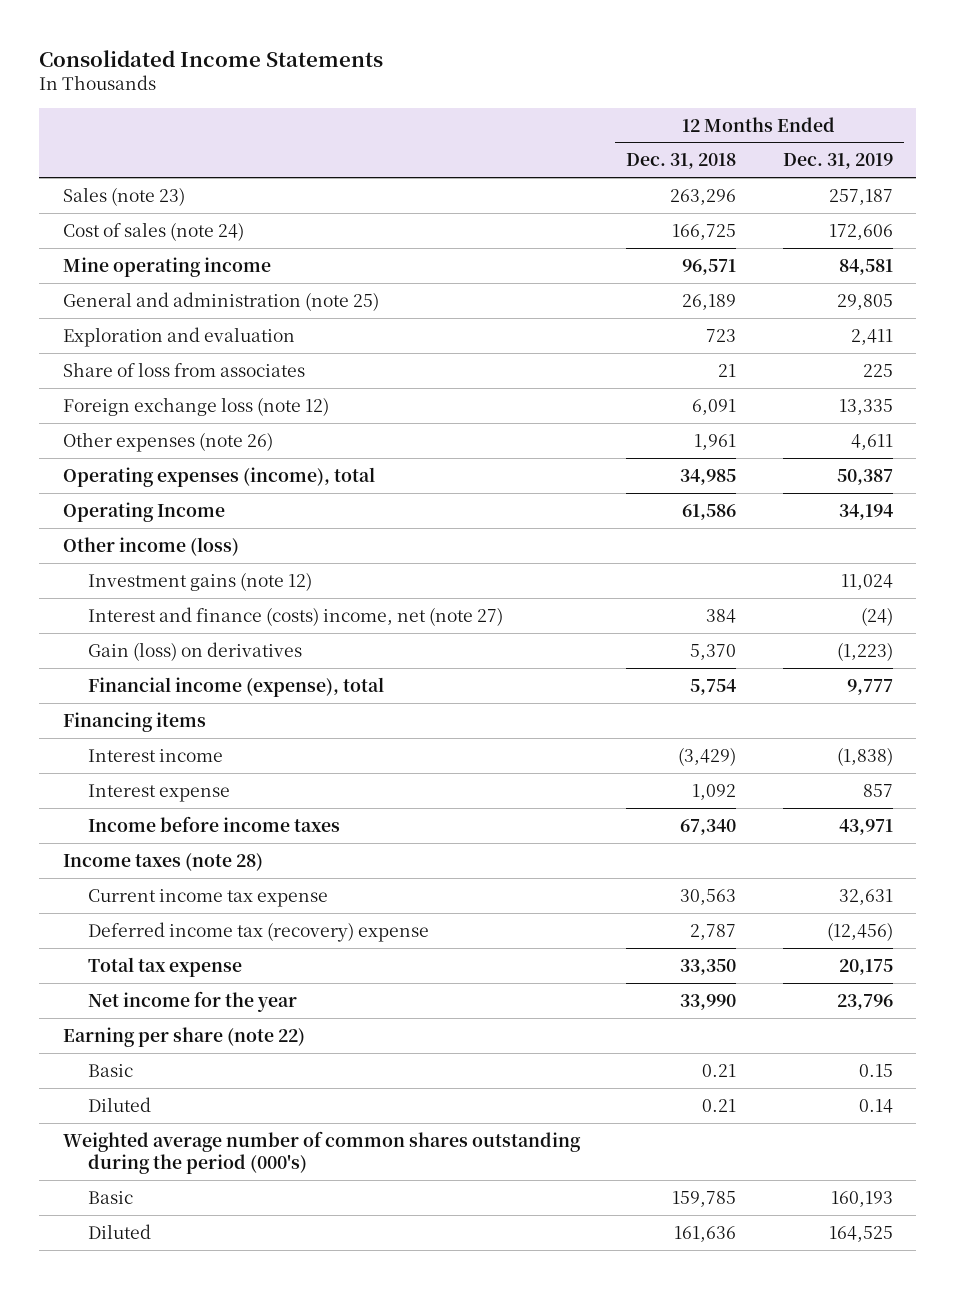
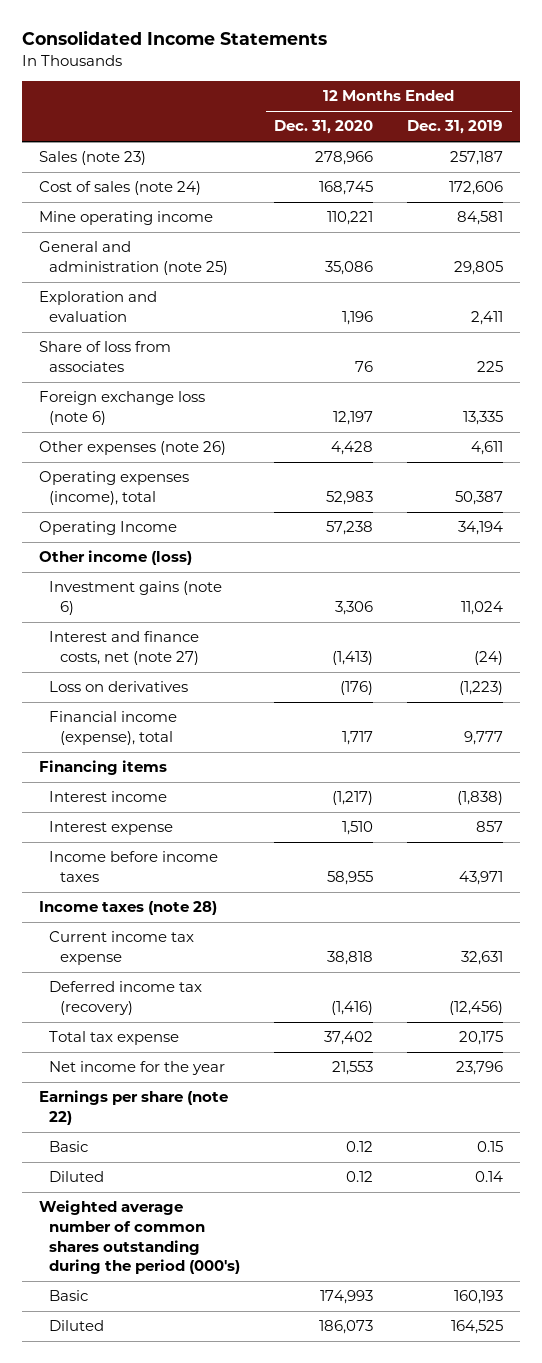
[626,153,737,170] Dec. 31, 2018 -> none
none -> [274,120,374,135] Dec. 31, 2020
[62,396,329,416] Foreign exchange loss (note 12) -> [38,391,205,426] Foreign exchange loss (note 6)
[87,571,312,591] Investment gains (note 12) -> [49,581,223,616] Investment gains (note 6)
[87,606,503,626] Interest and finance (costs) income, net (note 27) -> [49,631,200,666] Interest and finance costs, net (note 27)
[87,641,302,661] Gain (loss) on derivatives -> [49,681,189,693] Loss on derivatives
[87,921,429,942] Deferred income tax (recovery) expense -> [49,981,203,1016] Deferred income tax (recovery)
[62,1026,305,1047] Earning per share (note 22) -> [38,1090,228,1126] Earnings per share (note 22)

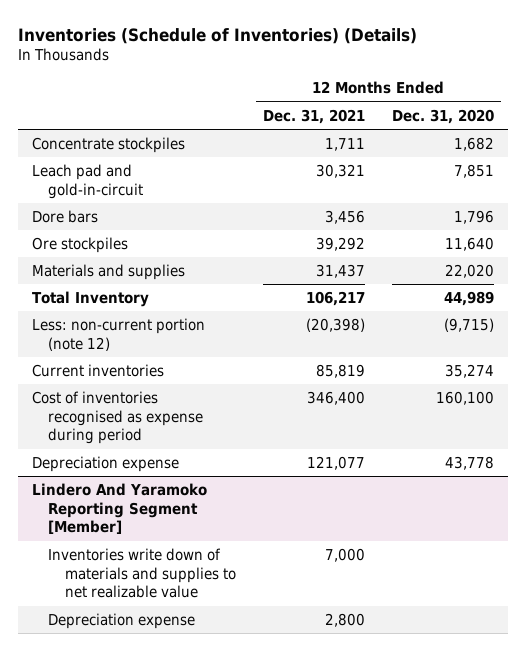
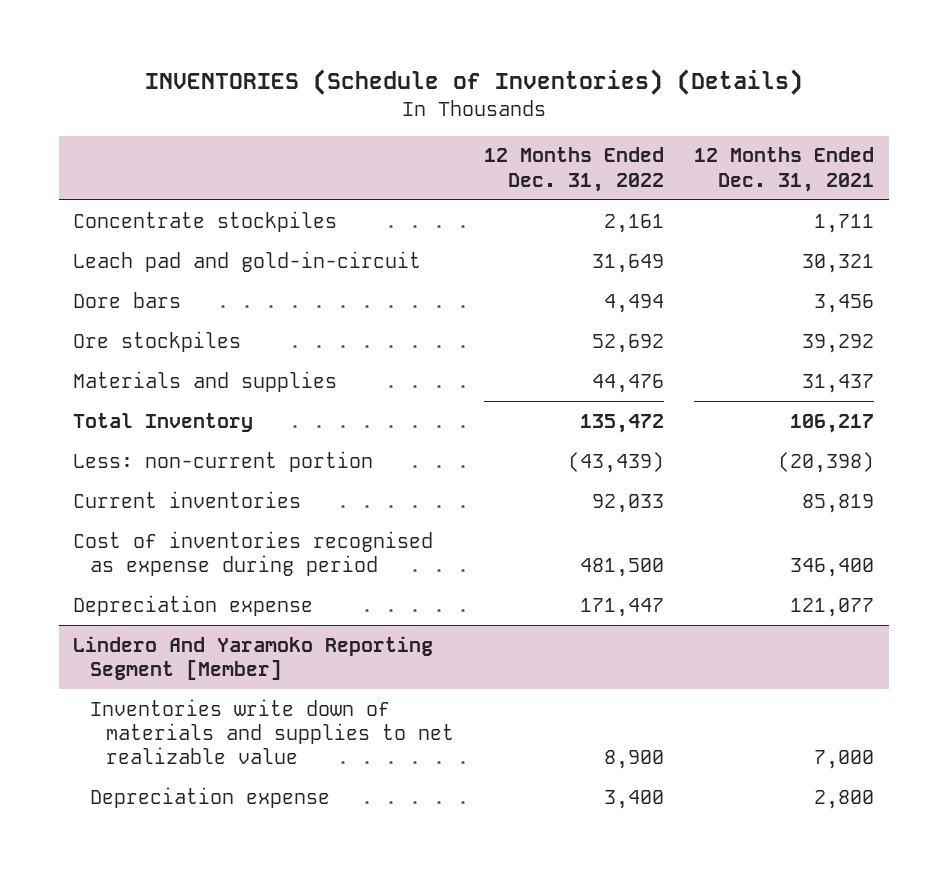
[18,27,418,44] Inventories (Schedule of Inventories) (Details) -> [144,69,803,96] INVENTORIES (Schedule of Inventories) (Details)
[392,108,495,124] Dec. 31, 2020 -> none
none -> [484,147,665,192] 12 Months Ended Dec. 31, 2022
[31,317,205,351] Less: non-current portion (note 12) -> [73,450,374,472] Less: non-current portion

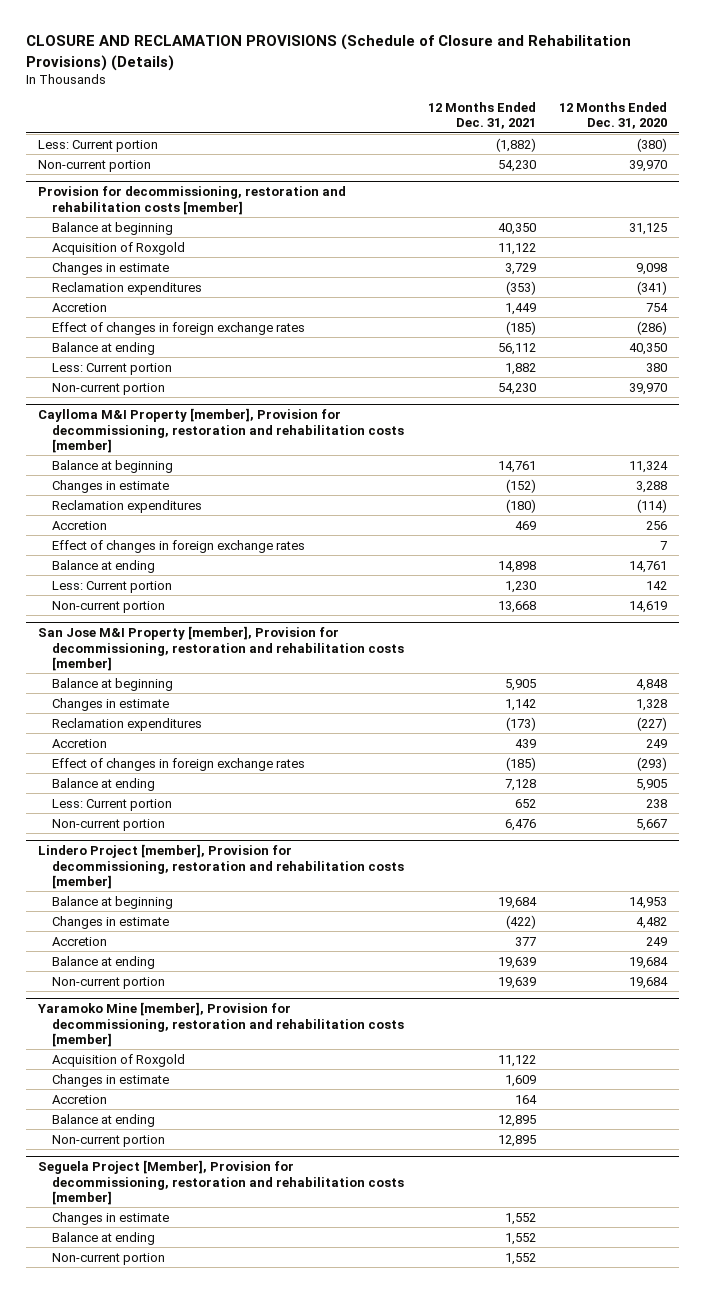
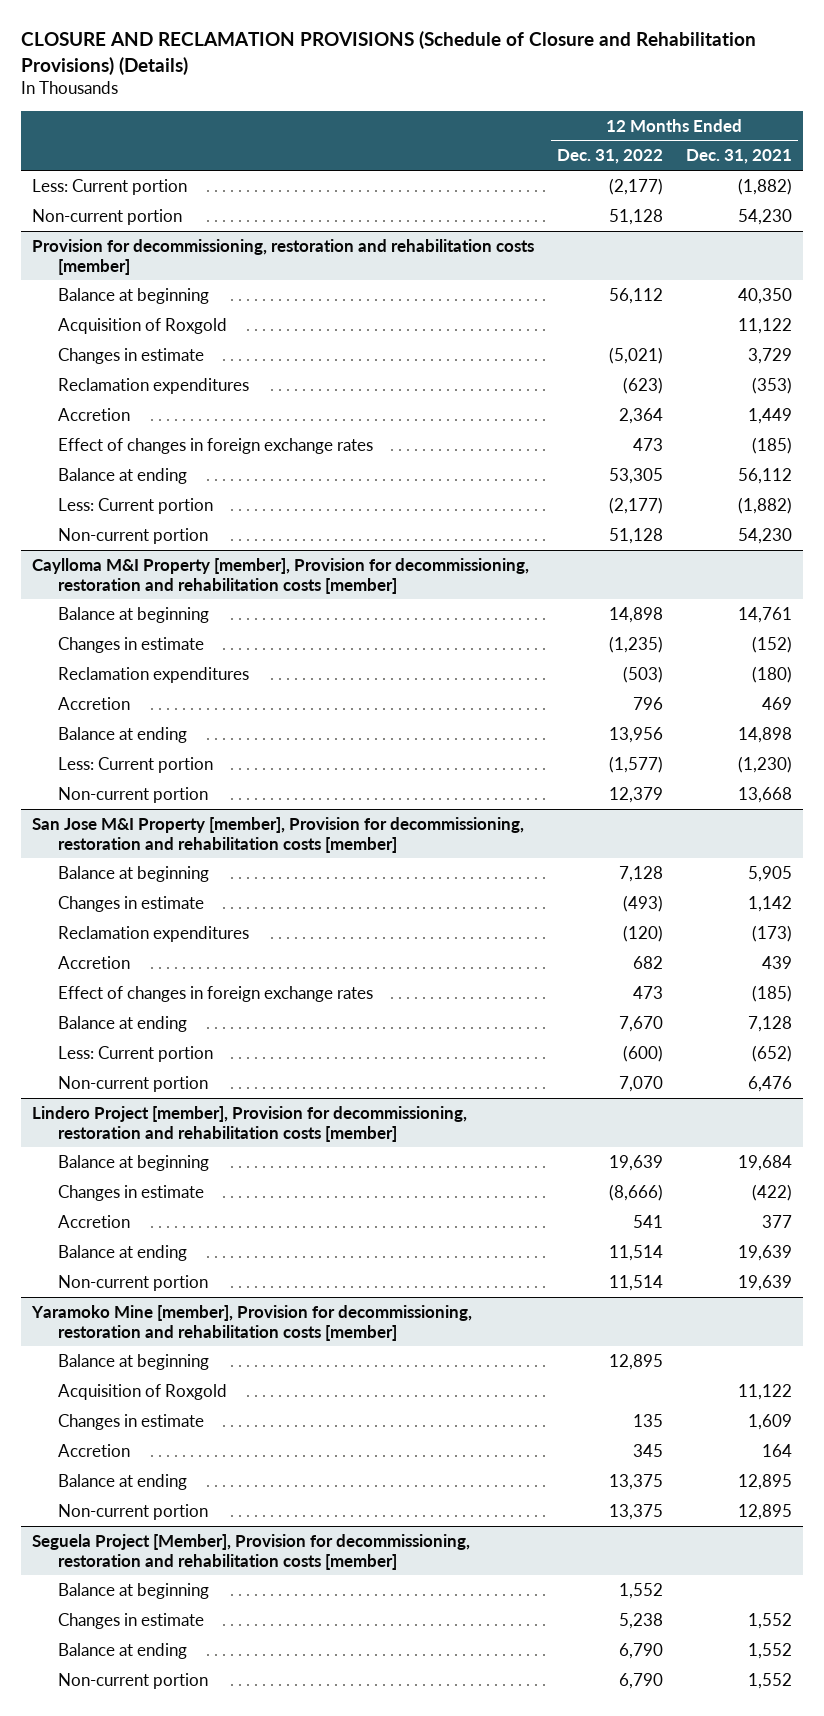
[559,102,668,130] 12 Months Ended Dec. 31, 2020 -> none
none -> [556,149,663,165] Dec. 31, 2022
[504,362,536,375] 1,882 -> [737,496,792,514] (1,882)
[52,539,306,553] Effect of changes in foreign exchange rates -> none
[504,580,536,593] 1,230 -> [737,755,792,773] (1,230)
[514,798,536,808] 652 -> [751,1044,792,1062] (652)
none -> [57,1353,209,1370] Balance at beginning
none -> [57,1582,209,1599] Balance at beginning

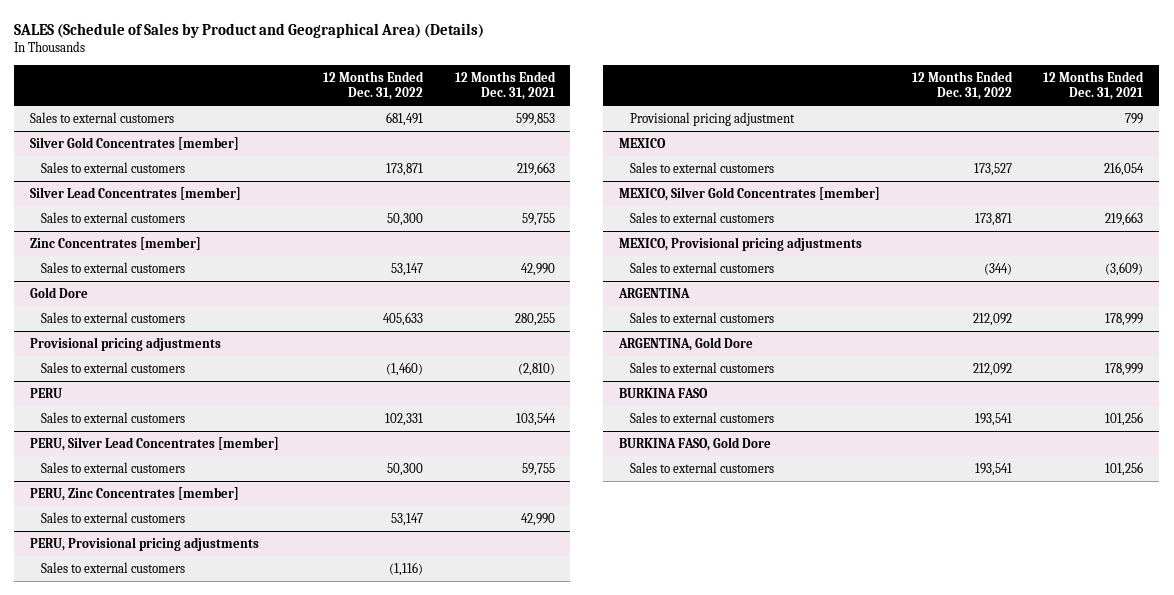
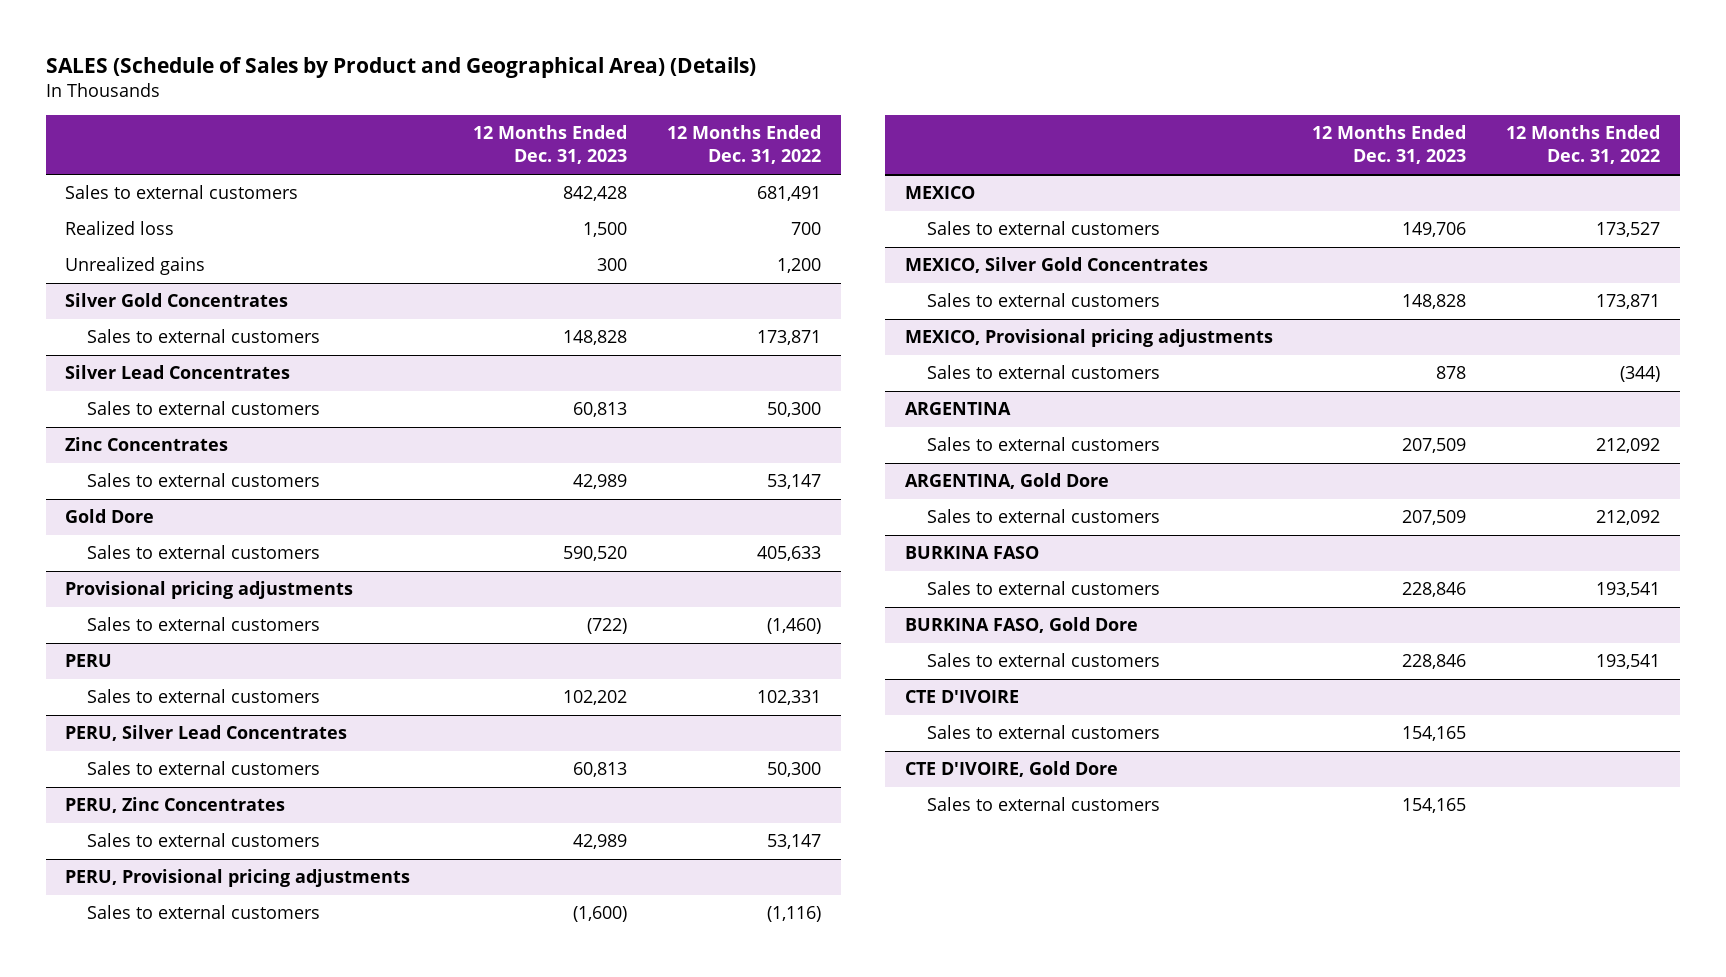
[454,71,556,101] 12 Months Ended Dec. 31, 2021 -> none
none -> [473,125,628,165] 12 Months Ended Dec. 31, 2023
none -> [65,221,175,236] Realized loss
none -> [65,257,206,276] Unrealized gains
[30,136,240,150] Silver Gold Concentrates [member] -> [65,293,289,308] Silver Gold Concentrates
[30,186,242,200] Silver Lead Concentrates [member] -> [65,365,291,380] Silver Lead Concentrates
[30,236,202,250] Zinc Concentrates [member] -> [65,437,229,452] Zinc Concentrates
[30,436,280,451] PERU, Silver Lead Concentrates [member] -> [65,725,348,742] PERU, Silver Lead Concentrates
[30,486,240,501] PERU, Zinc Concentrates [member] -> [65,797,286,814] PERU, Zinc Concentrates
[629,111,795,126] Provisional pricing adjustment -> none
[618,186,880,201] MEXICO, Silver Gold Concentrates [member] -> [904,257,1208,274] MEXICO, Silver Gold Concentrates
none -> [904,690,1019,704] CTE D'IVOIRE
none -> [926,725,1160,740] Sales to external customers
none -> [904,761,1118,778] CTE D'IVOIRE, Gold Dore
none -> [926,797,1160,812] Sales to external customers

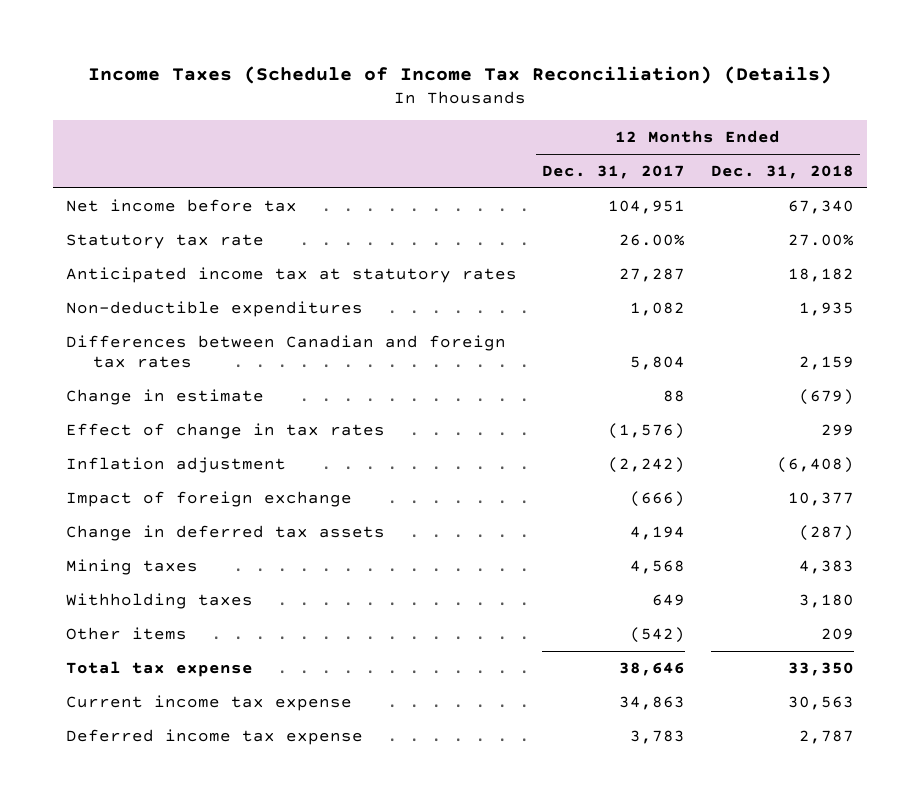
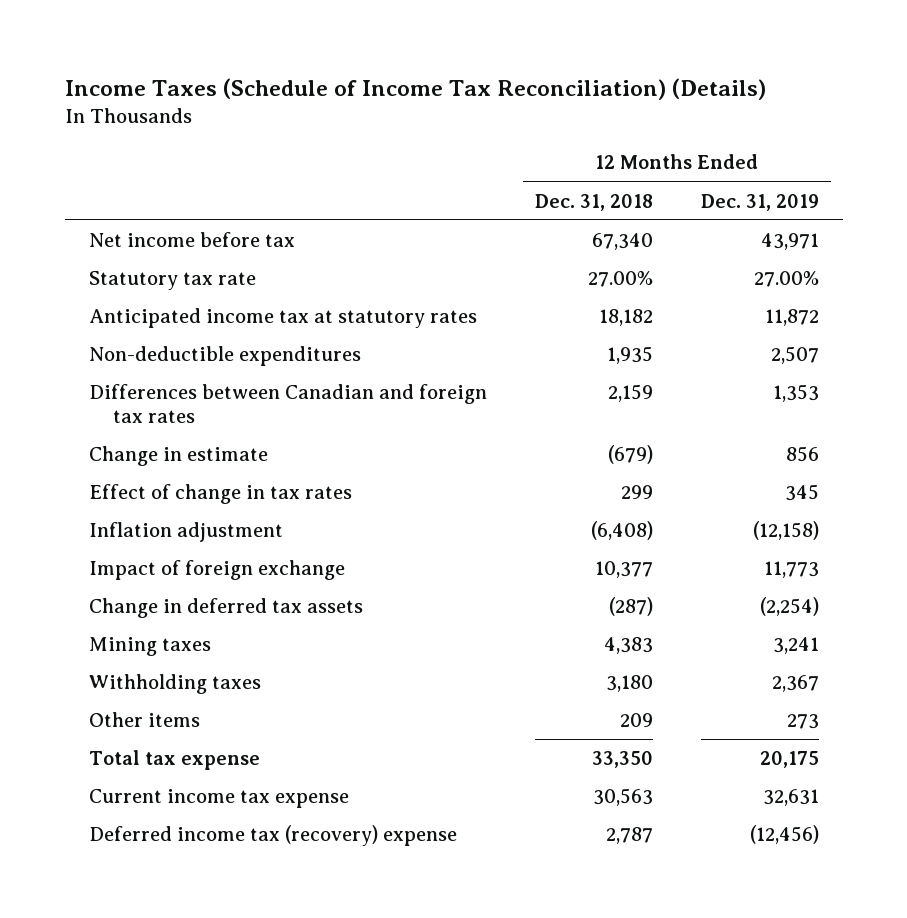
[542,165,686,180] Dec. 31, 2017 -> none
none -> [700,193,819,211] Dec. 31, 2019
[65,728,363,745] Deferred income tax expense -> [88,825,457,847] Deferred income tax (recovery) expense

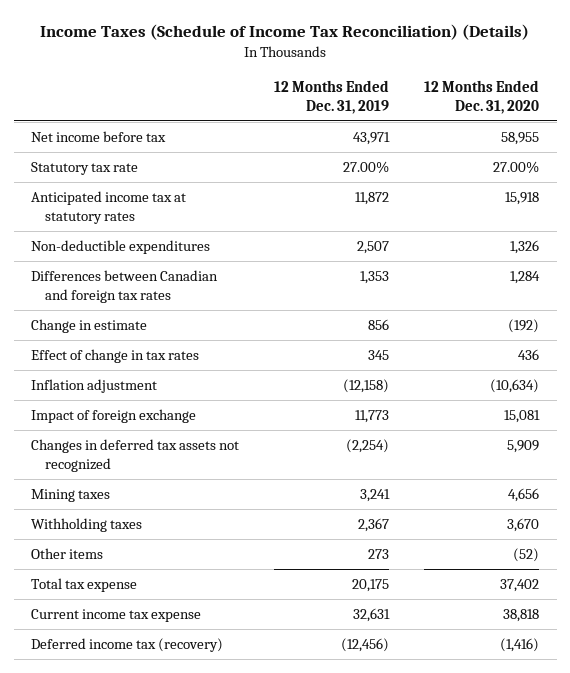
[534,193,653,211] Dec. 31, 2018 -> none
none -> [424,80,540,115] 12 Months Ended Dec. 31, 2020
[88,598,363,619] Change in deferred tax assets -> [31,439,240,472] Changes in deferred tax assets not recognized
[88,825,457,847] Deferred income tax (recovery) expense -> [31,638,224,653] Deferred income tax (recovery)

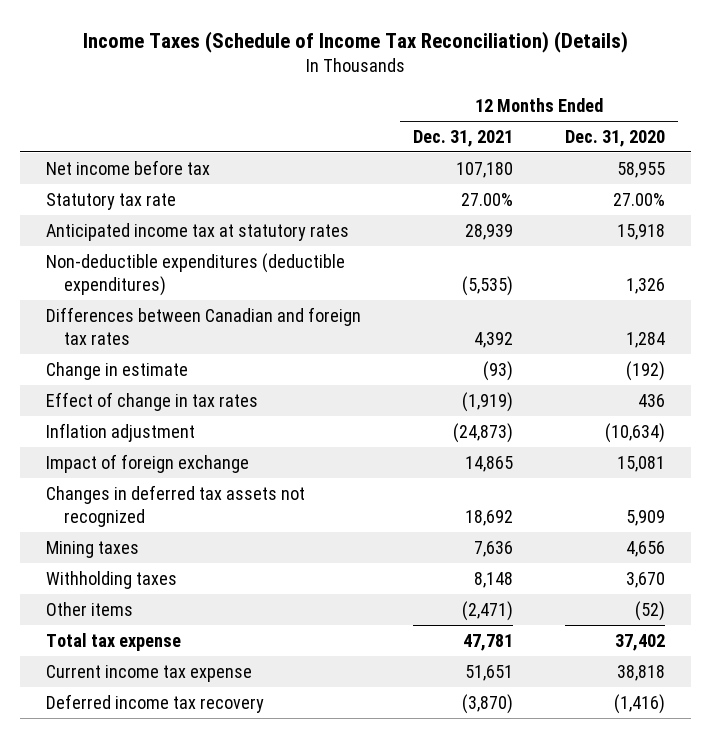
[274,80,390,115] 12 Months Ended Dec. 31, 2019 -> none
none -> [413,129,514,147] Dec. 31, 2021
[31,240,211,255] Non-deductible expenditures -> [46,252,346,296] Non-deductible expenditures (deductible expenditures)
[31,638,224,653] Deferred income tax (recovery) -> [46,693,265,713] Deferred income tax recovery

